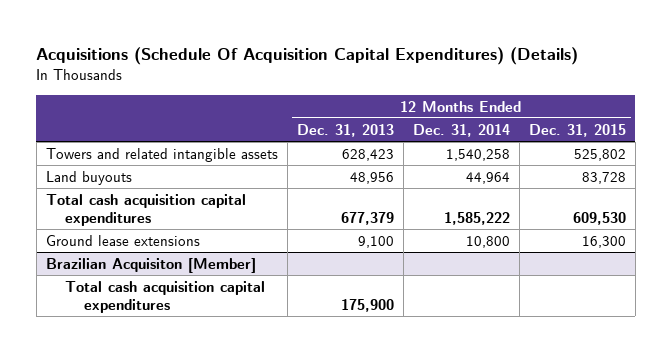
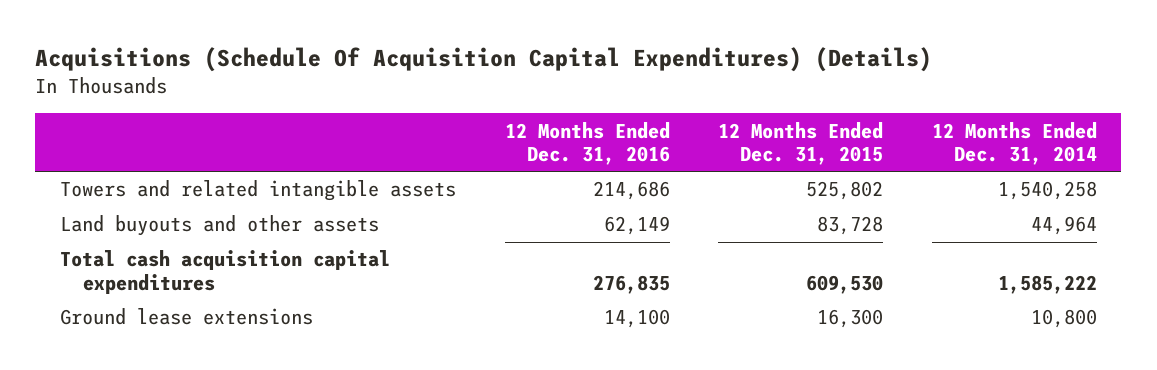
[296,123,394,137] Dec. 31, 2013 -> none
none -> [504,121,670,166] 12 Months Ended Dec. 31, 2016
[45,170,132,185] Land buyouts -> [59,215,379,237] Land buyouts and other assets
[45,257,256,273] Brazilian Acquisiton [Member] -> none
[64,280,265,314] Total cash acquisition capital expenditures -> none

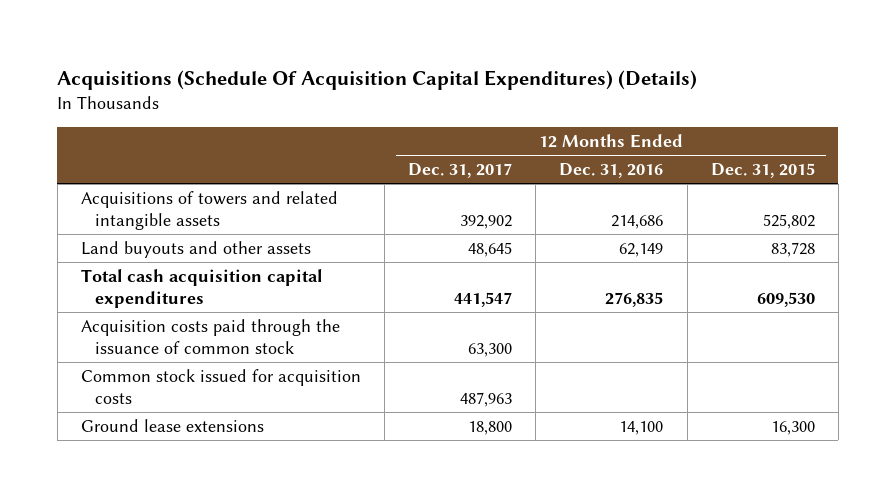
[932,121,1098,166] 12 Months Ended Dec. 31, 2014 -> none
none -> [408,163,513,179] Dec. 31, 2017
[59,180,456,202] Towers and related intangible assets -> [81,190,339,230] Acquisitions of towers and related intangible assets
none -> [81,318,341,354] Acquisition costs paid through the issuance of common stock
none -> [81,368,362,404] Common stock issued for acquisition costs

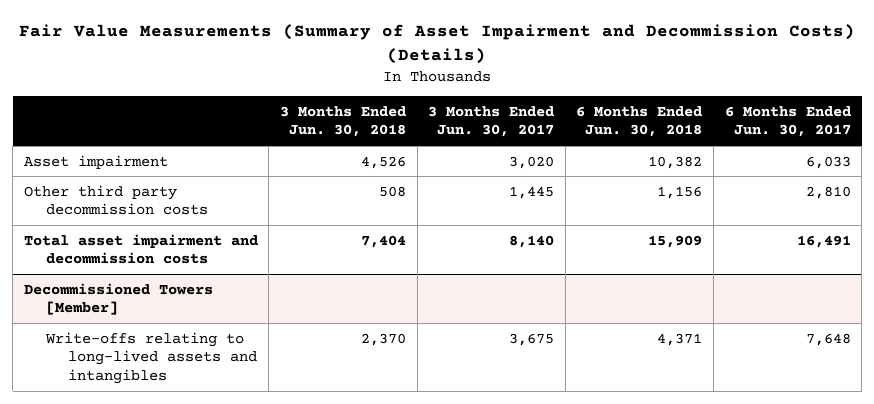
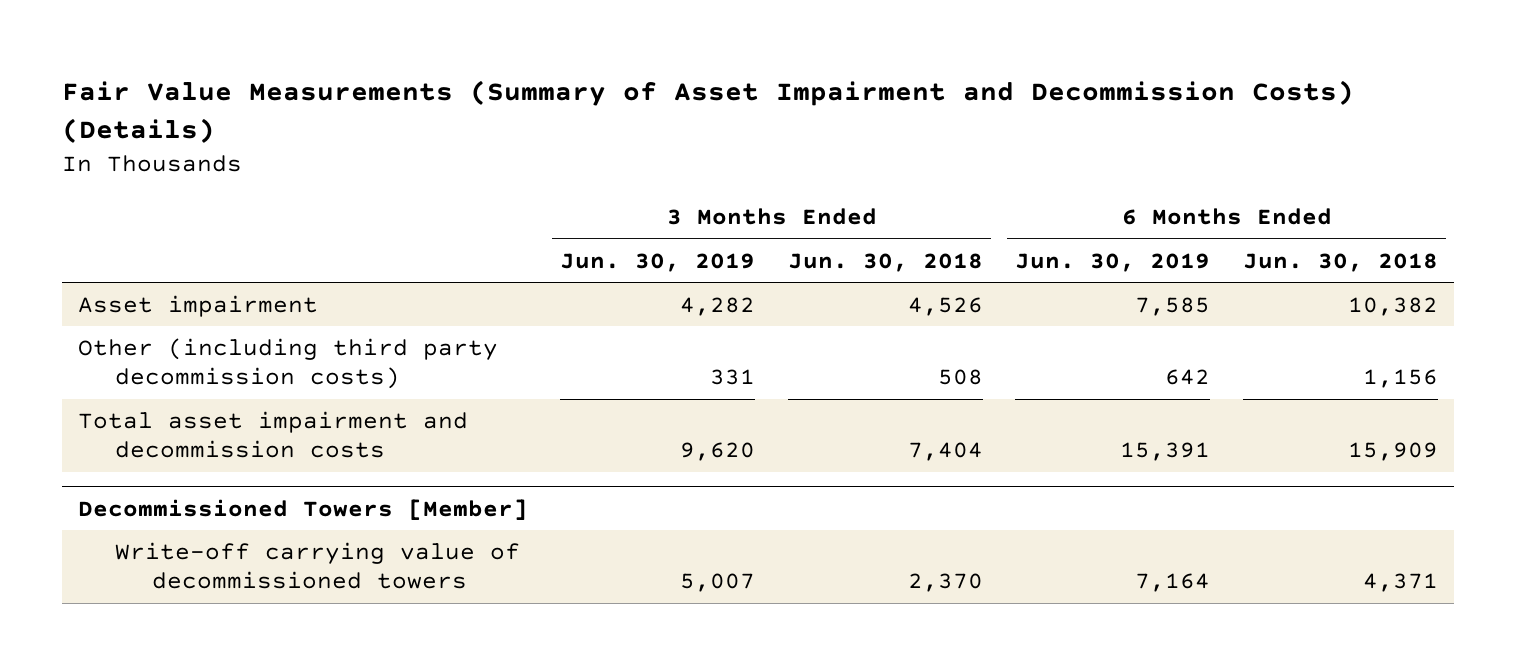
[428,105,555,138] 3 Months Ended Jun. 30, 2017 -> none
[724,105,851,138] 6 Months Ended Jun. 30, 2017 -> none
none -> [560,252,756,272] Jun. 30, 2019
none -> [1015,252,1211,272] Jun. 30, 2019
[23,184,208,216] Other third party decommission costs -> [77,337,498,390] Other (including third party decommission costs)
[44,331,258,384] Write-offs relating to long-lived assets and intangibles -> [114,541,520,590] Write-off carrying value of decommissioned towers

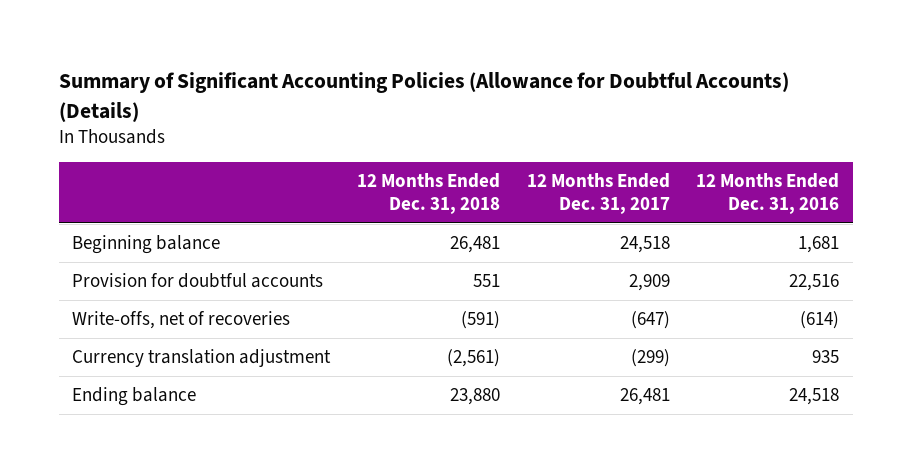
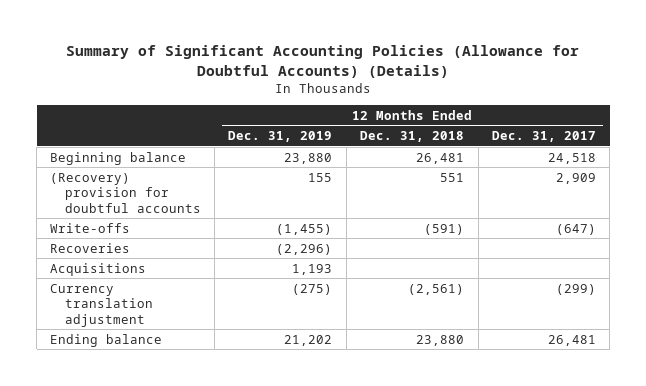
[696,172,840,215] 12 Months Ended Dec. 31, 2016 -> none
none -> [228,131,333,143] Dec. 31, 2019
[72,273,324,289] Provision for doubtful accounts -> [50,172,201,213] (Recovery) provision for doubtful accounts
[72,311,291,330] Write-offs, net of recoveries -> [50,222,131,233] Write-offs
none -> [50,242,131,253] Recoveries
none -> [50,262,147,276] Acquisitions

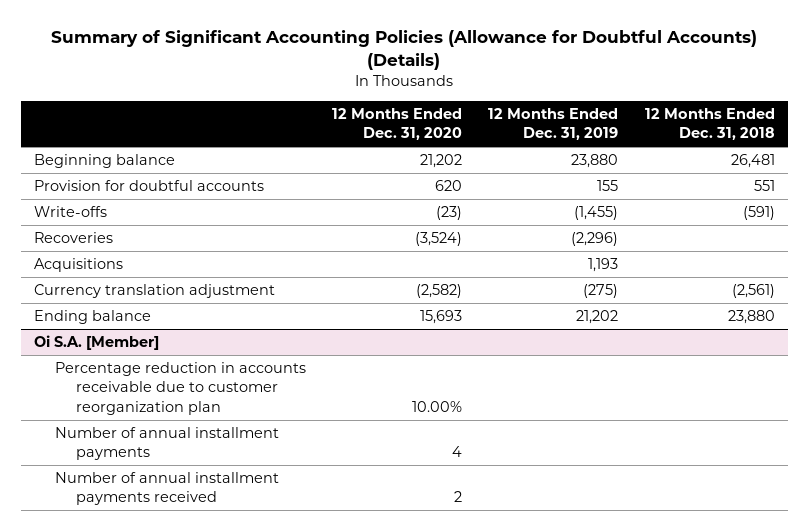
[491,131,596,143] Dec. 31, 2017 -> none
none -> [332,108,463,141] 12 Months Ended Dec. 31, 2020
[50,172,201,213] (Recovery) provision for doubtful accounts -> [33,180,264,192] Provision for doubtful accounts
none -> [33,335,159,351] Oi S.A. [Member]
none -> [54,362,306,415] Percentage reduction in accounts receivable due to customer reorganization plan
none -> [54,427,279,461] Number of annual installment payments
none -> [54,472,279,506] Number of annual installment payments received

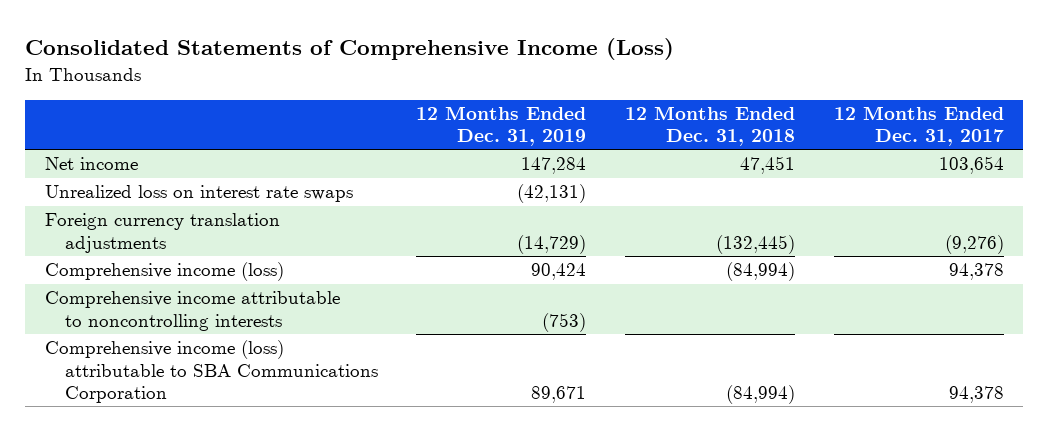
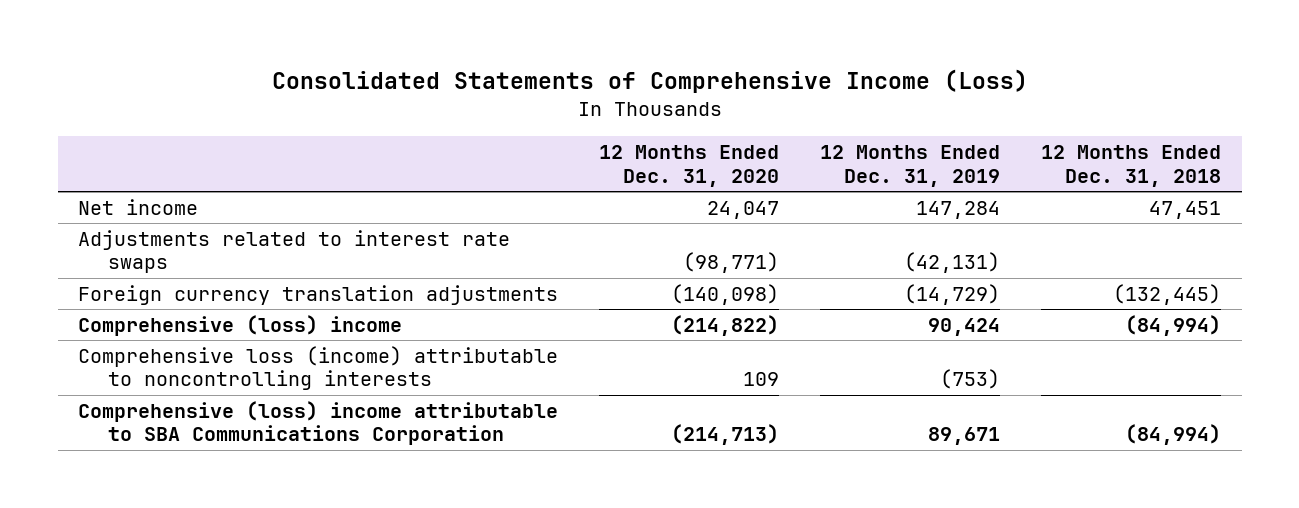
[833,106,1004,147] 12 Months Ended Dec. 31, 2017 -> none
none -> [599,145,780,187] 12 Months Ended Dec. 31, 2020
[44,185,353,203] Unrealized loss on interest rate swaps -> [78,229,511,274] Adjustments related to interest rate swaps
[44,262,284,282] Comprehensive income (loss) -> [78,314,403,336] Comprehensive (loss) income
[44,291,340,331] Comprehensive income attributable to noncontrolling interests -> [78,345,559,391] Comprehensive loss (income) attributable to noncontrolling interests
[44,340,378,403] Comprehensive income (loss) attributable to SBA Communications Corporation -> [78,400,559,446] Comprehensive (loss) income attributable to SBA Communications Corporation

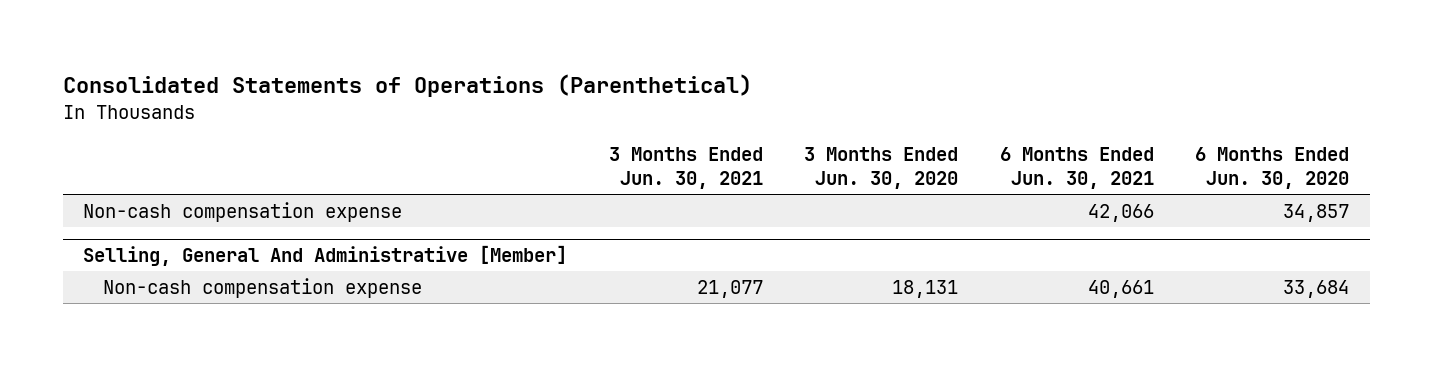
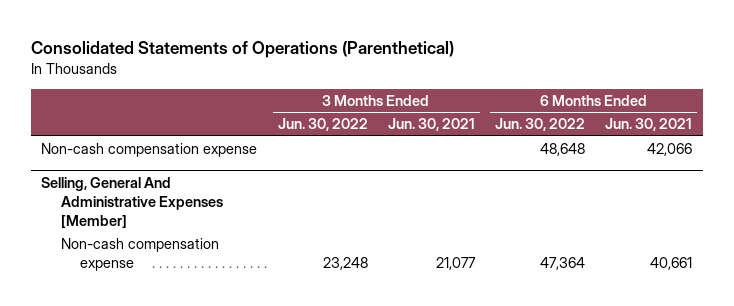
[804,146,959,190] 3 Months Ended Jun. 30, 2020 -> none
[1195,146,1350,190] 6 Months Ended Jun. 30, 2020 -> none
none -> [277,118,368,132] Jun. 30, 2022
none -> [495,118,586,132] Jun. 30, 2022
[83,245,568,267] Selling, General And Administrative [Member] -> [41,176,223,228] Selling, General And Administrative Expenses [Member]

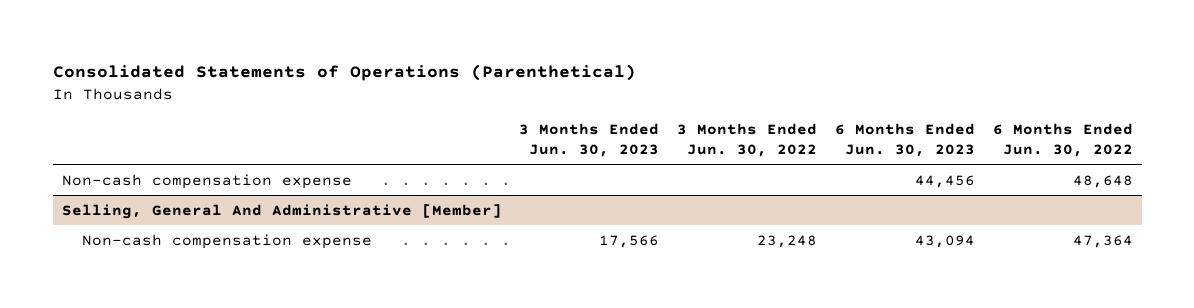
[387,118,475,132] Jun. 30, 2021 -> none
[605,118,693,132] Jun. 30, 2021 -> none
none -> [519,123,660,157] 3 Months Ended Jun. 30, 2023
none -> [834,123,975,157] 6 Months Ended Jun. 30, 2023
[41,176,223,228] Selling, General And Administrative Expenses [Member] -> [61,203,502,219] Selling, General And Administrative [Member]

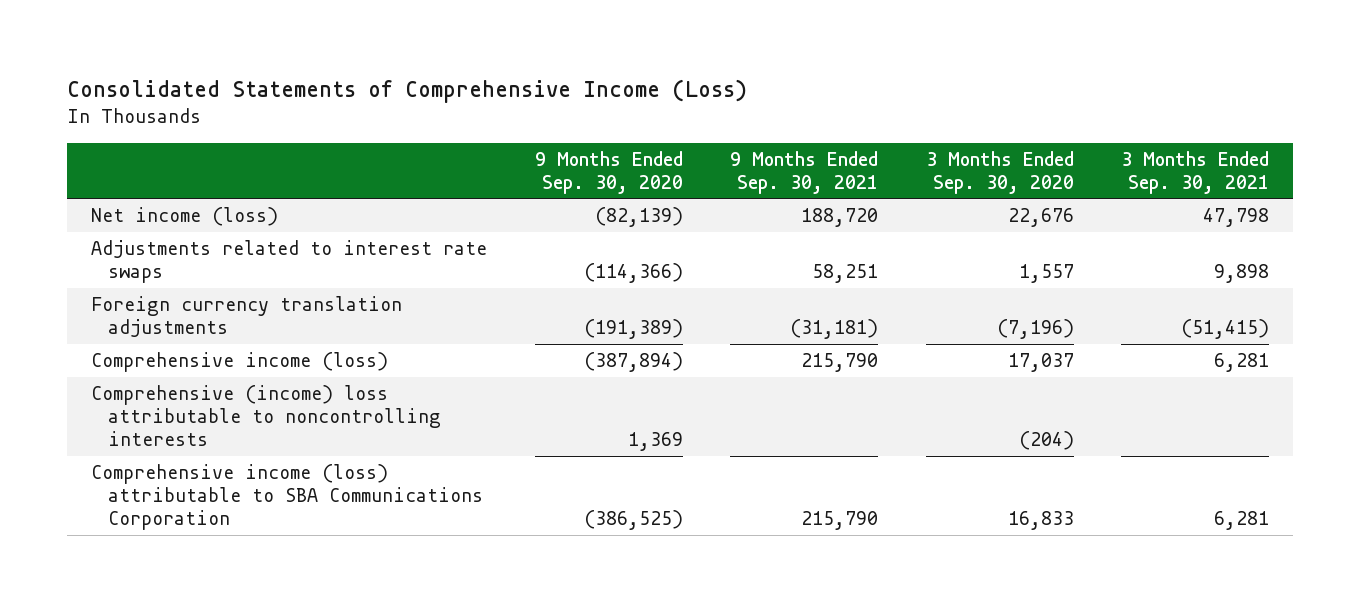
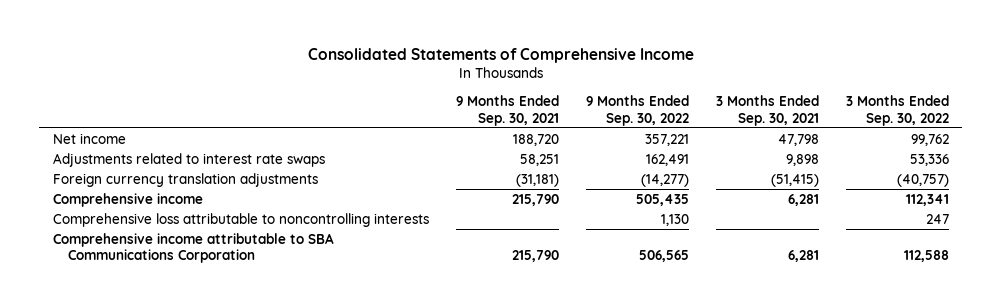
[67,79,748,104] Consolidated Statements of Comprehensive Income (Loss) -> [307,47,694,63] Consolidated Statements of Comprehensive Income
[534,150,683,194] 9 Months Ended Sep. 30, 2020 -> none
[925,150,1074,194] 3 Months Ended Sep. 30, 2020 -> none
none -> [585,95,689,126] 9 Months Ended Sep. 30, 2022
none -> [845,95,949,126] 3 Months Ended Sep. 30, 2022
[91,206,279,226] Net income (loss) -> [52,132,126,144] Net income
[91,351,389,372] Comprehensive income (loss) -> [52,192,203,207] Comprehensive income
[91,384,442,447] Comprehensive (income) loss attributable to noncontrolling interests -> [52,212,429,227] Comprehensive loss attributable to noncontrolling interests
[91,463,484,531] Comprehensive income (loss) attributable to SBA Communications Corporation -> [52,232,334,264] Comprehensive income attributable to SBA Communications Corporation

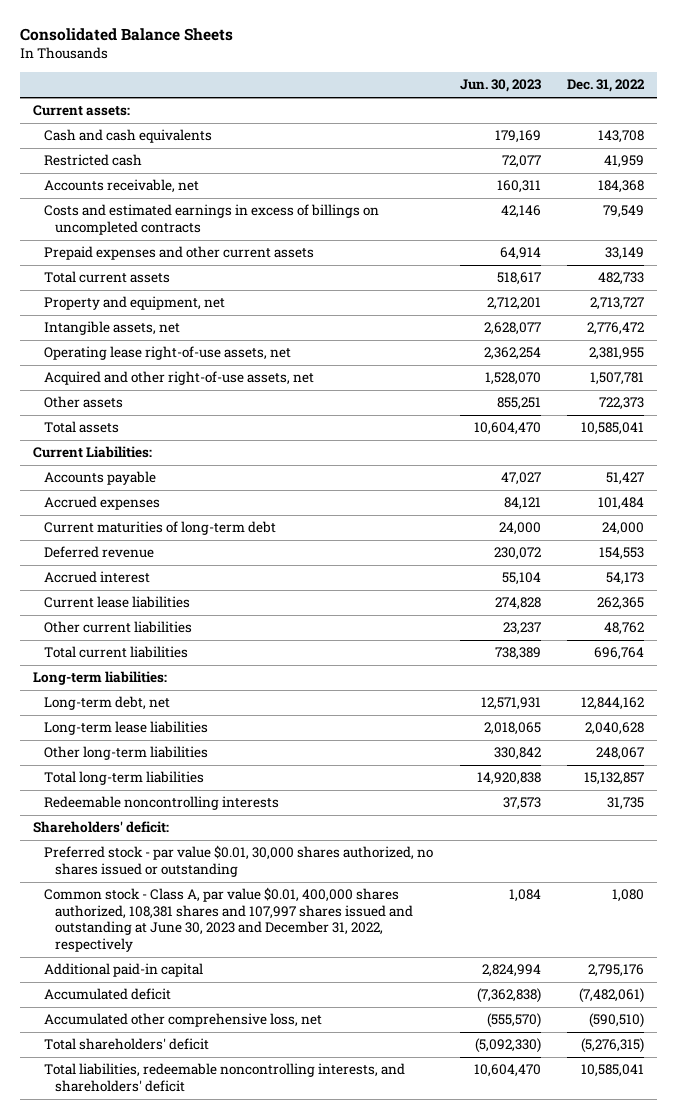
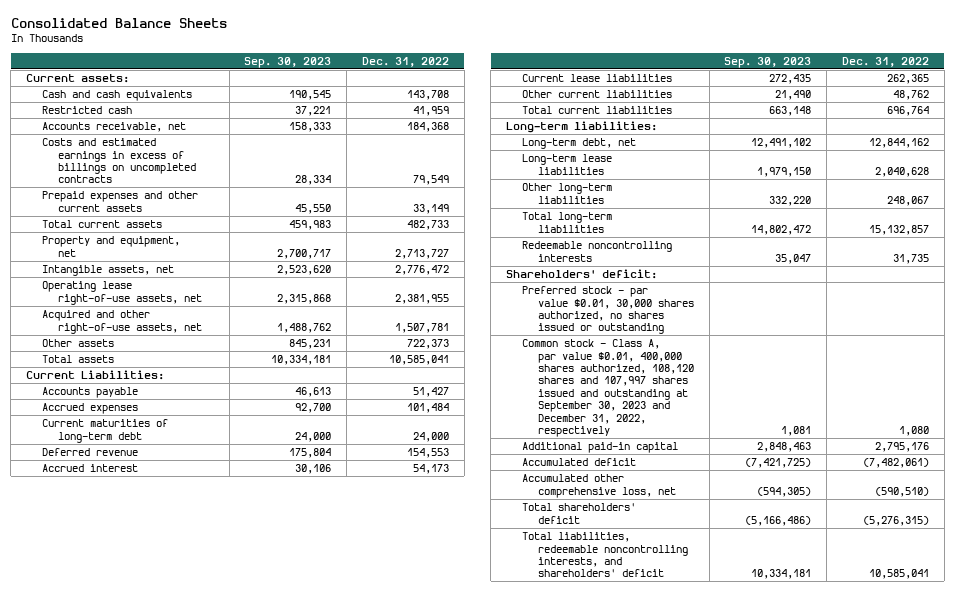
[459,79,541,93] Jun. 30, 2023 -> none
none -> [244,56,332,68] Sep. 30, 2023
[44,887,414,952] Common stock - Class A, par value $0.01, 400,000 shares authorized, 108,381 shares and 107,997 shares issued and outstanding at June 30, 2023 and December 31, 2022, respectively -> [522,339,694,437] Common stock - Class A, par value $0.01, 400,000 shares authorized, 108,120 shares and 107,997 shares issued and outstanding at September 30, 2023 and December 31, 2022, respectively

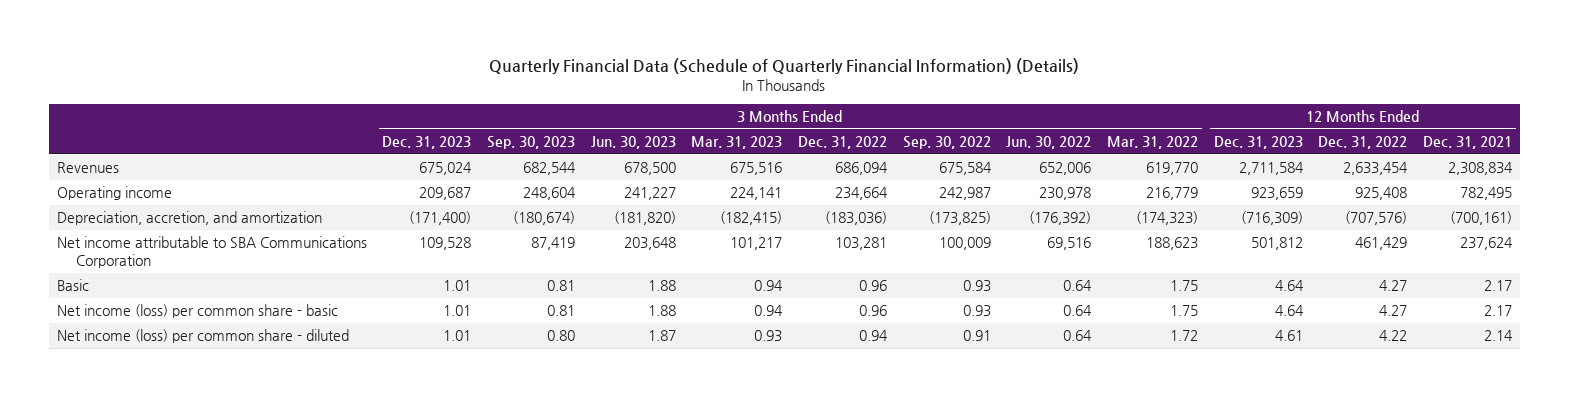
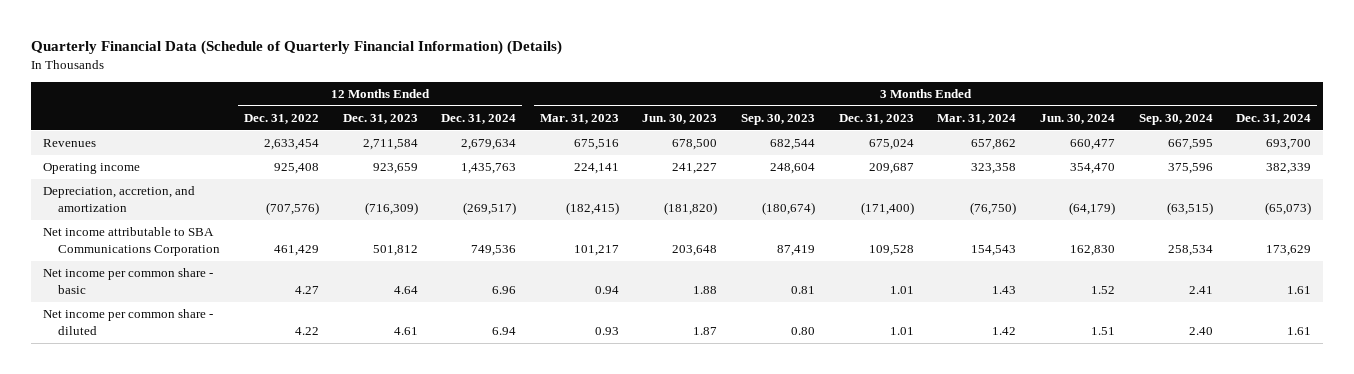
[798,136,888,150] Dec. 31, 2022 -> none
[902,136,991,150] Sep. 30, 2022 -> none
[1006,136,1092,150] Jun. 30, 2022 -> none
[1107,136,1199,150] Mar. 31, 2022 -> none
[1422,136,1512,150] Dec. 31, 2021 -> none
none -> [441,114,517,125] Dec. 31, 2024
none -> [937,114,1017,125] Mar. 31, 2024
none -> [1039,114,1115,125] Jun. 30, 2024
none -> [1138,114,1213,126] Sep. 30, 2024
none -> [1236,114,1312,125] Dec. 31, 2024
[56,304,338,319] Net income (loss) per common share - basic -> none
[56,279,89,292] Basic -> [43,268,214,294] Net income per common share - basic
[56,329,349,344] Net income (loss) per common share - diluted -> [43,309,214,335] Net income per common share - diluted

